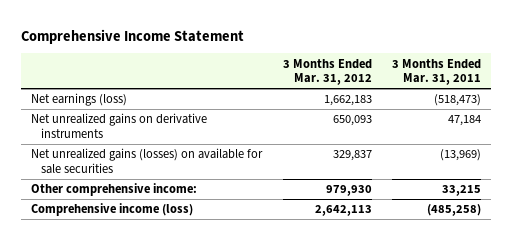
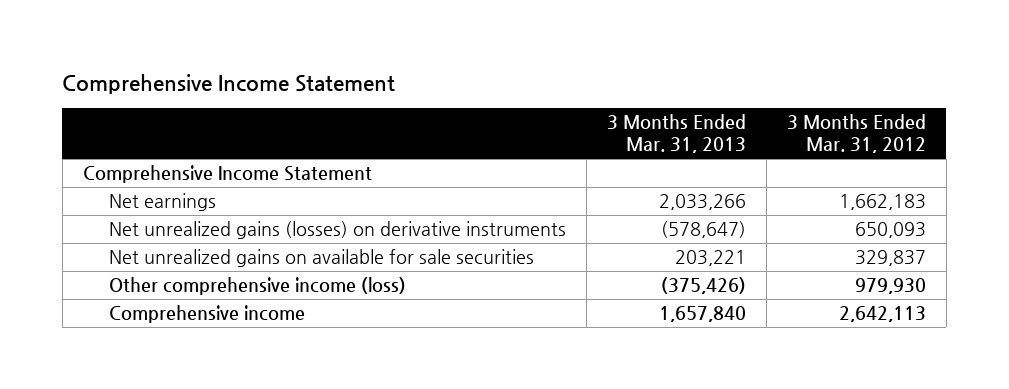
[392,58,482,86] 3 Months Ended Mar. 31, 2011 -> none
none -> [606,114,746,154] 3 Months Ended Mar. 31, 2013
none -> [82,165,372,184] Comprehensive Income Statement
[31,93,128,107] Net earnings (loss) -> [108,193,216,212] Net earnings
[31,113,208,138] Net unrealized gains on derivative instruments -> [108,221,566,240] Net unrealized gains (losses) on derivative instruments
[31,148,264,174] Net unrealized gains (losses) on available for sale securities -> [108,249,534,268] Net unrealized gains on available for sale securities
[31,183,198,197] Other comprehensive income: -> [108,277,406,296] Other comprehensive income (loss)
[31,203,194,217] Comprehensive income (loss) -> [108,305,305,324] Comprehensive income

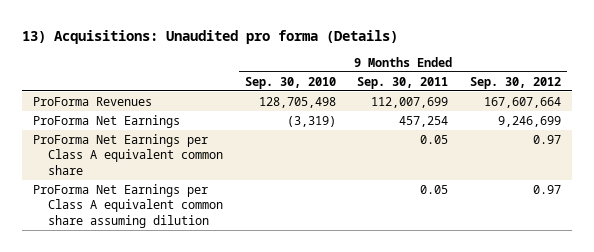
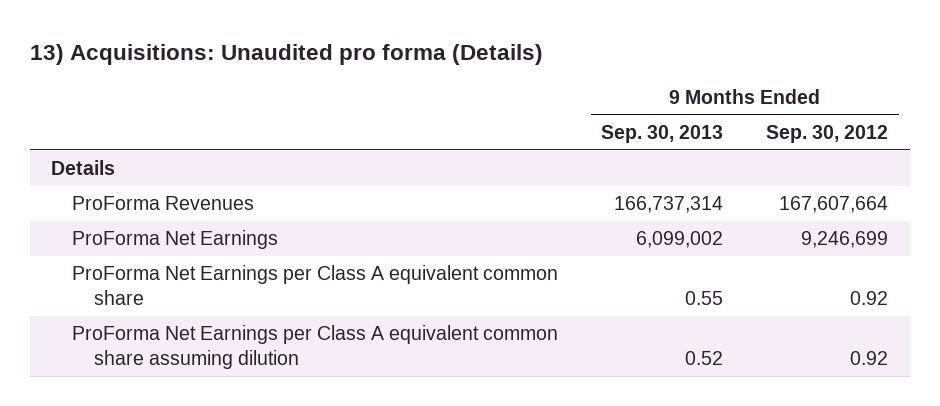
[244,76,336,89] Sep. 30, 2010 -> none
[357,76,449,89] Sep. 30, 2011 -> none
none -> [601,124,724,143] Sep. 30, 2013
none -> [51,160,116,176] Details
[533,134,562,144] 0.97 -> [850,290,889,305] 0.92
[533,184,562,194] 0.97 -> [850,350,889,365] 0.92

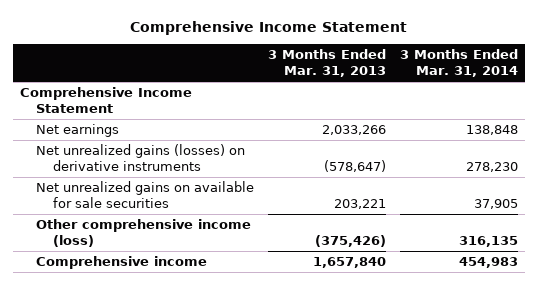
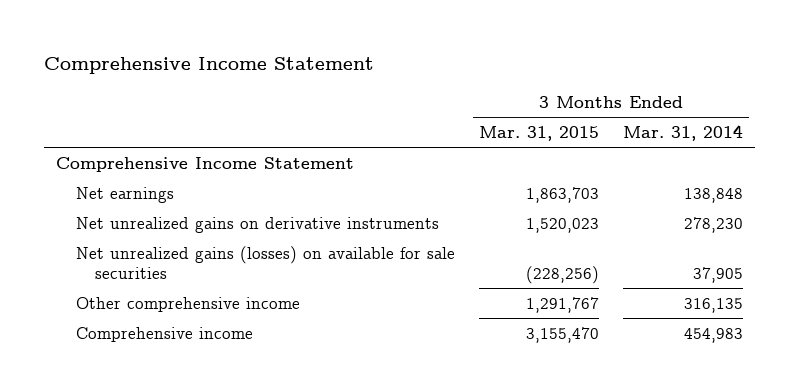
[268,49,387,77] 3 Months Ended Mar. 31, 2013 -> none
none -> [478,125,599,141] Mar. 31, 2015
[36,144,246,171] Net unrealized gains (losses) on derivative instruments -> [75,216,439,233] Net unrealized gains on derivative instruments
[36,181,255,208] Net unrealized gains on available for sale securities -> [75,245,455,280] Net unrealized gains (losses) on available for sale securities
[36,219,252,247] Other comprehensive income (loss) -> [75,296,300,312] Other comprehensive income

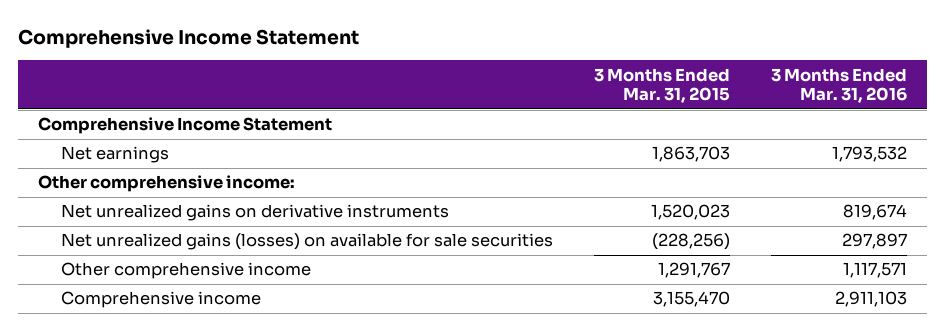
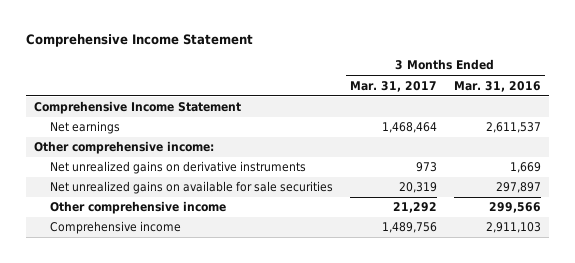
[593,67,730,104] 3 Months Ended Mar. 31, 2015 -> none
none -> [350,80,438,92] Mar. 31, 2017
[831,146,907,163] 1,793,532 -> [485,122,541,134] 2,611,537
[842,204,907,221] 819,674 -> [509,162,541,174] 1,669
[61,233,554,251] Net unrealized gains (losses) on available for sale securities -> [50,181,334,195] Net unrealized gains on available for sale securities
[842,262,907,279] 1,117,571 -> [488,202,541,214] 299,566

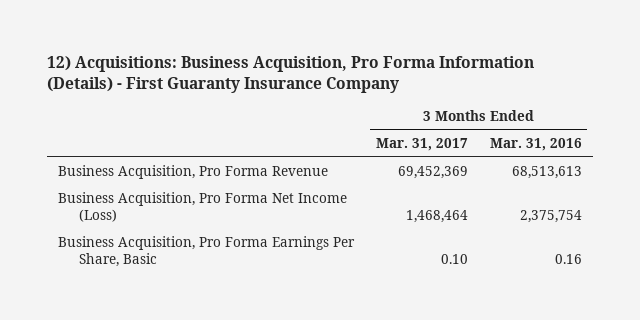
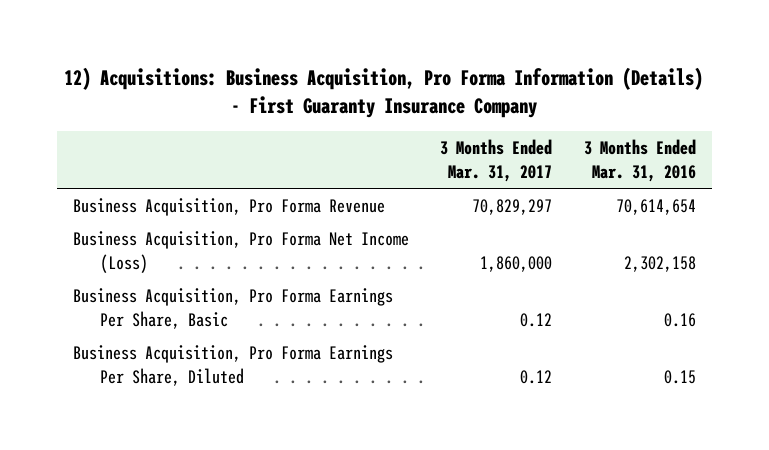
[397,166,468,180] 69,452,369 -> [472,198,553,215] 70,829,297
[511,166,582,180] 68,513,613 -> [616,198,697,215] 70,614,654
[405,210,468,224] 1,468,464 -> [480,255,553,272] 1,860,000
[519,210,582,224] 2,375,754 -> [624,255,697,272] 2,302,158
[440,254,468,265] 0.10 -> [520,312,553,327] 0.12
none -> [72,344,393,386] Business Acquisition, Pro Forma Earnings Per Share, Diluted

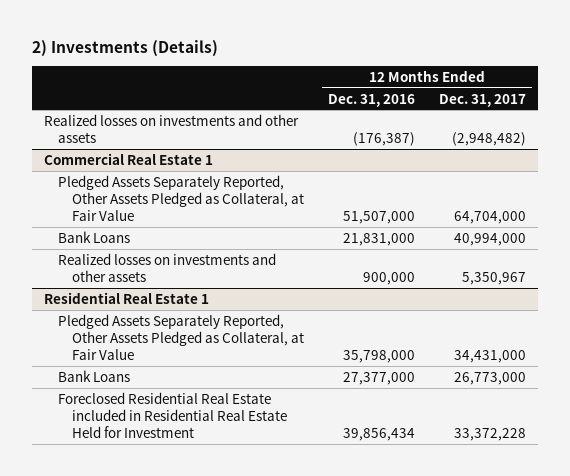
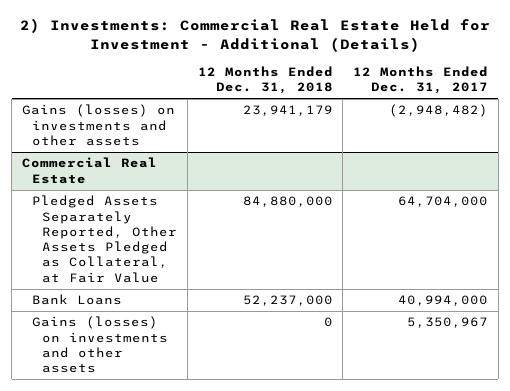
[31,39,218,57] 2) Investments (Details) -> [20,18,491,52] 2) Investments: Commercial Real Estate Held for Investment - Additional (Details)
[328,93,416,107] Dec. 31, 2016 -> none
none -> [197,65,333,94] 12 Months Ended Dec. 31, 2018
[44,113,300,143] Realized losses on investments and other assets -> [22,104,176,146] Gains (losses) on investments and other assets
[44,152,214,165] Commercial Real Estate 1 -> [22,157,158,184] Commercial Real Estate
[44,291,210,304] Residential Real Estate 1 -> none
[57,313,304,361] Pledged Assets Separately Reported, Other Assets Pledged as Collateral, at Fair Value -> none
[57,369,130,382] Bank Loans -> none
[57,391,287,439] Foreclosed Residential Real Estate included in Residential Real Estate Held for Investment -> none
[57,252,276,282] Realized losses on investments and other assets -> [32,316,169,374] Gains (losses) on investments and other assets

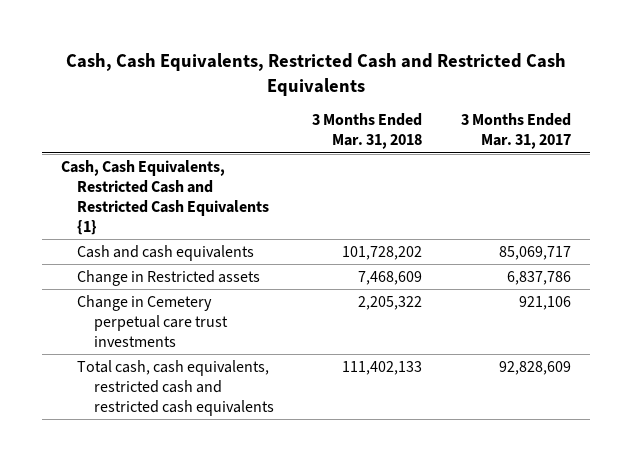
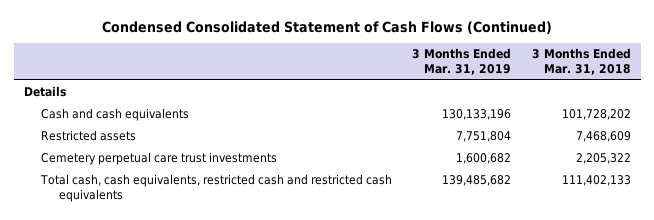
[65,52,566,96] Cash, Cash Equivalents, Restricted Cash and Restricted Cash Equivalents -> [102,20,553,34] Condensed Consolidated Statement of Cash Flows (Continued)
[460,113,571,150] 3 Months Ended Mar. 31, 2017 -> none
none -> [412,48,512,76] 3 Months Ended Mar. 31, 2019
[60,159,270,235] Cash, Cash Equivalents, Restricted Cash and Restricted Cash Equivalents {1} -> none
none -> [23,86,66,98] Details
[77,269,261,286] Change in Restricted assets -> [41,130,137,142] Restricted assets
[77,294,228,347] Change in Cemetery perpetual care trust investments -> [41,152,278,166] Cemetery perpetual care trust investments

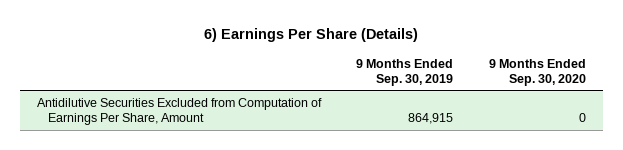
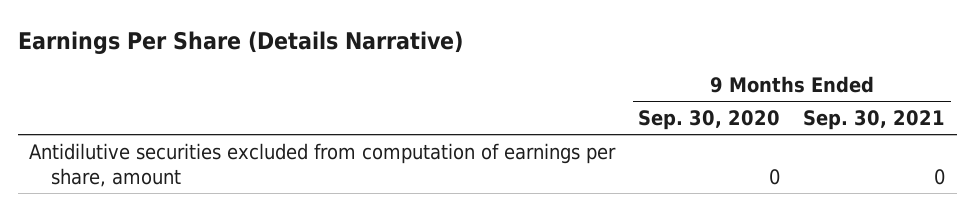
[204,28,419,43] 6) Earnings Per Share (Details) -> [17,30,463,54] Earnings Per Share (Details Narrative)
[356,58,454,87] 9 Months Ended Sep. 30, 2019 -> none
none -> [803,110,946,131] Sep. 30, 2021
[37,97,323,126] Antidilutive Securities Excluded from Computation of Earnings Per Share, Amount -> [29,142,617,188] Antidilutive securities excluded from computation of earnings per share, amount

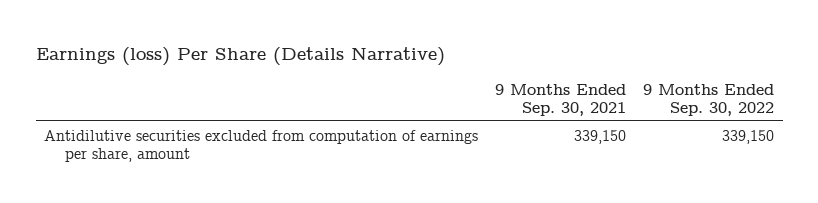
[17,30,463,54] Earnings Per Share (Details Narrative) -> [35,47,445,67] Earnings (loss) Per Share (Details Narrative)
[638,110,781,131] Sep. 30, 2020 -> none
none -> [643,83,775,116] 9 Months Ended Sep. 30, 2022
[934,169,946,186] 0 -> [574,129,627,144] 339,150

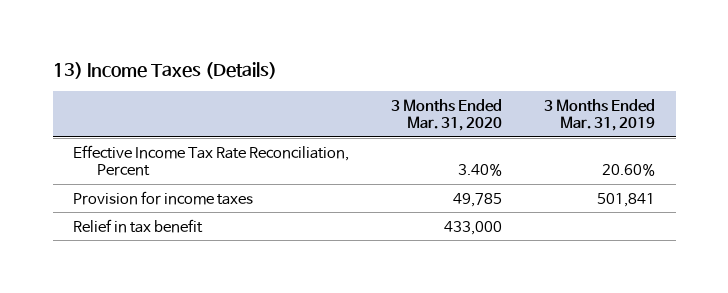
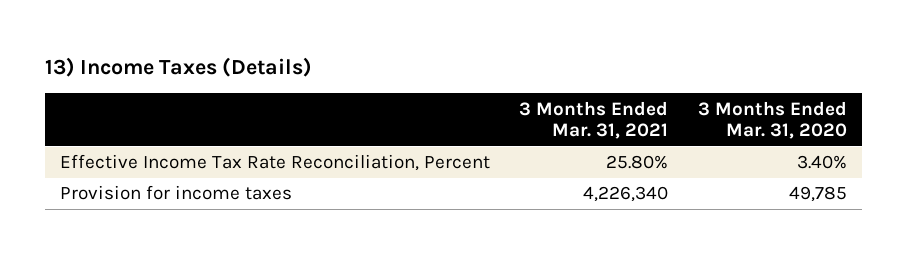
[543,98,655,132] 3 Months Ended Mar. 31, 2019 -> none
none -> [519,100,669,140] 3 Months Ended Mar. 31, 2021
[73,218,204,233] Relief in tax benefit -> none

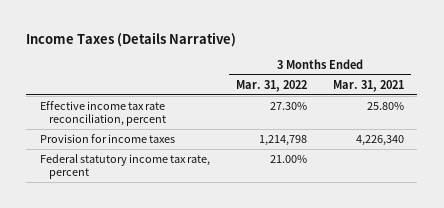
[45,57,313,78] 13) Income Taxes (Details) -> [26,31,237,47] Income Taxes (Details Narrative)
[697,100,847,140] 3 Months Ended Mar. 31, 2020 -> none
none -> [235,79,307,92] Mar. 31, 2022
[59,154,490,172] Effective Income Tax Rate Reconciliation, Percent -> [39,101,167,127] Effective income tax rate reconciliation, percent
none -> [39,154,210,180] Federal statutory income tax rate, percent

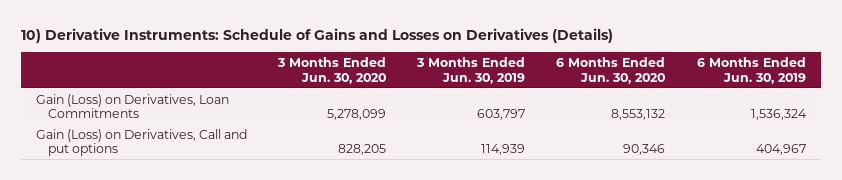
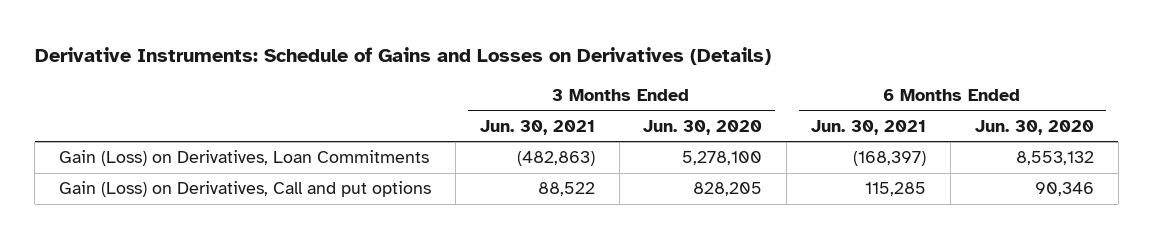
[20,28,613,44] 10) Derivative Instruments: Schedule of Gains and Losses on Derivatives (Details) -> [34,46,771,65] Derivative Instruments: Schedule of Gains and Losses on Derivatives (Details)
[416,57,526,84] 3 Months Ended Jun. 30, 2019 -> none
[696,57,806,84] 6 Months Ended Jun. 30, 2019 -> none
none -> [479,119,595,135] Jun. 30, 2021
none -> [811,119,927,135] Jun. 30, 2021
[327,109,387,121] 5,278,099 -> [682,151,763,166] 5,278,100

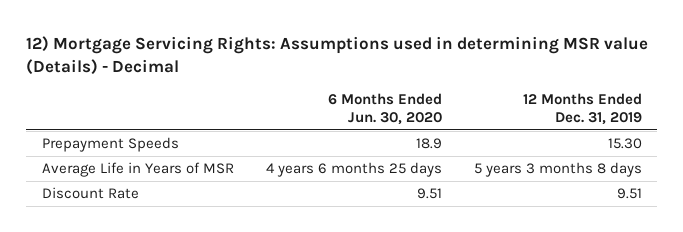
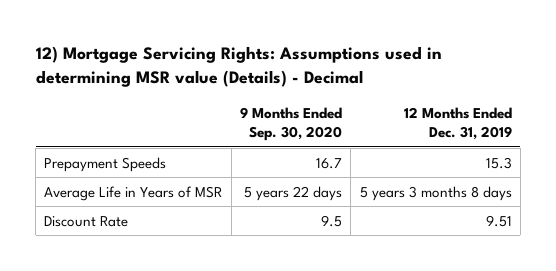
[327,92,442,125] 6 Months Ended Jun. 30, 2020 -> none
none -> [240,106,343,142] 9 Months Ended Sep. 30, 2020
[607,138,642,150] 15.30 -> [485,156,512,169] 15.3

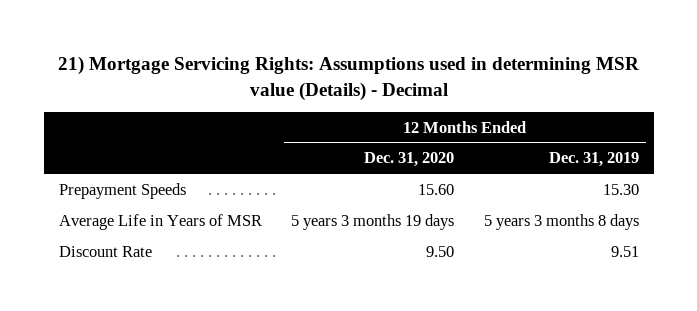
[35,46,442,87] 12) Mortgage Servicing Rights: Assumptions used in determining MSR value (Details) - Decimal -> [57,55,639,101] 21) Mortgage Servicing Rights: Assumptions used in determining MSR value (Details) - Decimal
[240,106,343,142] 9 Months Ended Sep. 30, 2020 -> none
none -> [364,152,455,168] Dec. 31, 2020
[485,156,512,169] 15.3 -> [602,183,639,195] 15.30

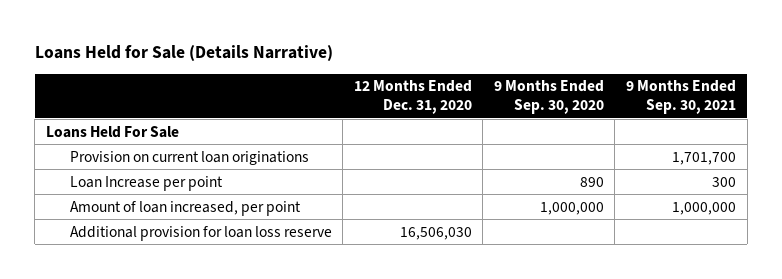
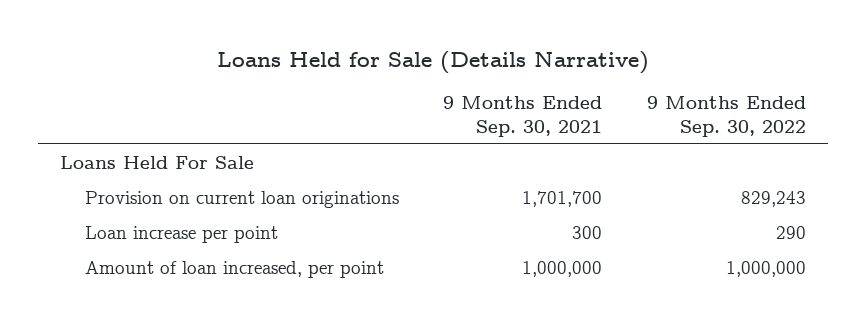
[353,80,472,115] 12 Months Ended Dec. 31, 2020 -> none
[493,80,604,115] 9 Months Ended Sep. 30, 2020 -> none
none -> [646,96,806,137] 9 Months Ended Sep. 30, 2022
[69,175,223,191] Loan Increase per point -> [85,225,279,243] Loan increase per point
[69,225,332,241] Additional provision for loan loss reserve -> none

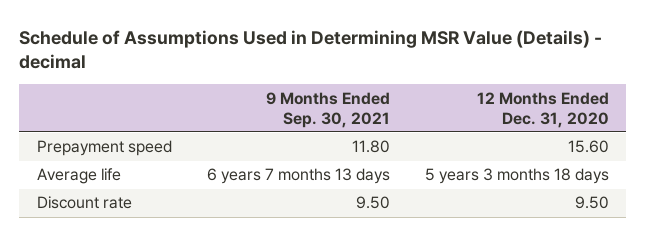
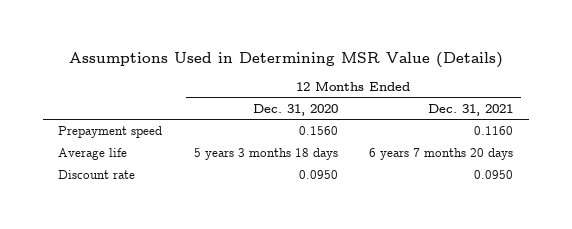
[19,29,603,70] Schedule of Assumptions Used in Determining MSR Value (Details) - decimal -> [68,51,503,68] Assumptions Used in Determining MSR Value (Details)
[265,91,390,128] 9 Months Ended Sep. 30, 2021 -> none
none -> [428,103,514,116] Dec. 31, 2021
[567,140,609,154] 15.60 -> [298,126,338,136] 0.1560
[574,196,609,210] 9.50 -> [298,170,338,180] 0.0950

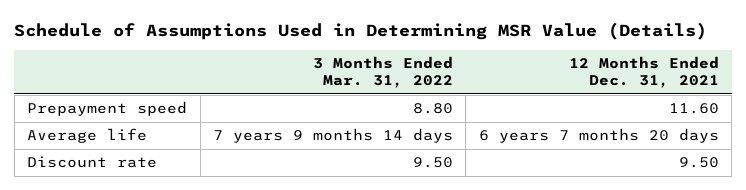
[68,51,503,68] Assumptions Used in Determining MSR Value (Details) -> [14,21,708,40] Schedule of Assumptions Used in Determining MSR Value (Details)
[252,103,338,116] Dec. 31, 2020 -> none
none -> [313,56,454,88] 3 Months Ended Mar. 31, 2022
[474,126,514,136] 0.1160 -> [668,103,719,115] 11.60
[474,170,514,180] 0.0950 -> [678,157,719,169] 9.50

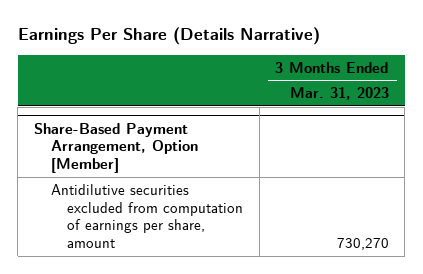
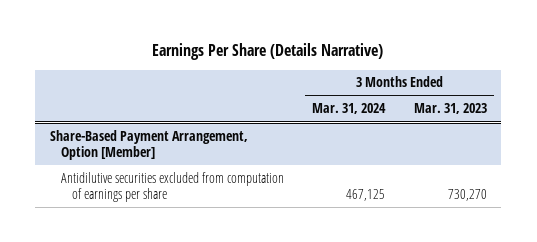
none -> [312,103,387,115] Mar. 31, 2024
[50,183,244,249] Antidilutive securities excluded from computation of earnings per share, amount -> [60,171,284,203] Antidilutive securities excluded from computation of earnings per share

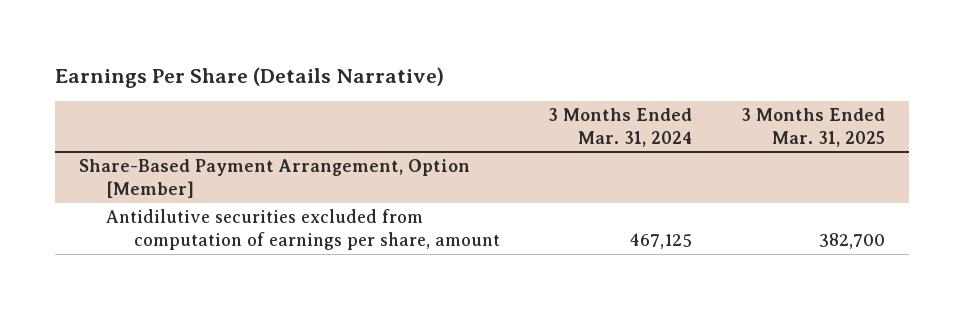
[414,103,488,115] Mar. 31, 2023 -> none
none -> [740,107,885,147] 3 Months Ended Mar. 31, 2025
[60,171,284,203] Antidilutive securities excluded from computation of earnings per share -> [106,209,500,250] Antidilutive securities excluded from computation of earnings per share, amount

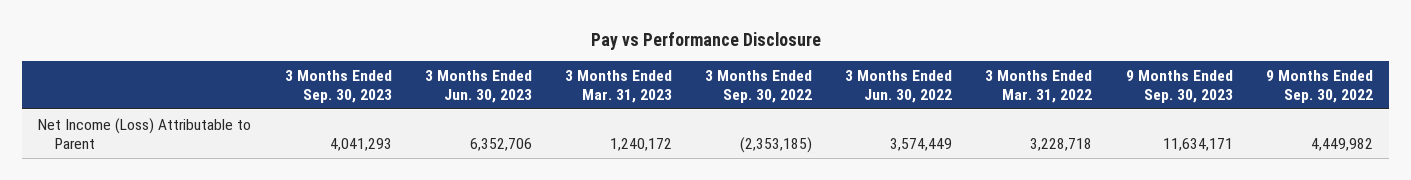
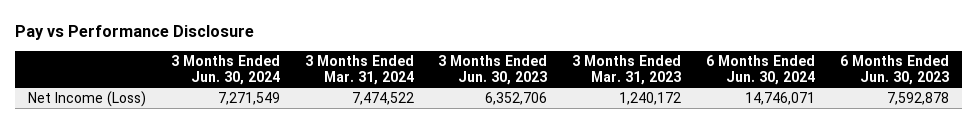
[284,69,392,103] 3 Months Ended Sep. 30, 2023 -> none
[705,69,813,103] 3 Months Ended Sep. 30, 2022 -> none
[845,69,953,103] 3 Months Ended Jun. 30, 2022 -> none
[985,69,1093,103] 3 Months Ended Mar. 31, 2022 -> none
[1125,69,1233,103] 9 Months Ended Sep. 30, 2023 -> none
[1265,69,1373,103] 9 Months Ended Sep. 30, 2022 -> none
none -> [170,55,280,86] 3 Months Ended Jun. 30, 2024
none -> [304,55,414,86] 3 Months Ended Mar. 31, 2024
none -> [706,55,816,86] 6 Months Ended Jun. 30, 2024
none -> [840,55,950,86] 6 Months Ended Jun. 30, 2023
[38,117,252,149] Net Income (Loss) Attributable to Parent -> [27,91,146,108] Net Income (Loss)

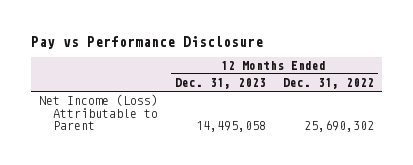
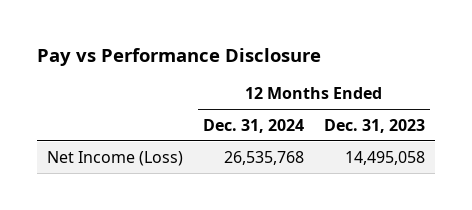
[282,78,374,90] Dec. 31, 2022 -> none
none -> [203,118,305,133] Dec. 31, 2024
[39,94,159,131] Net Income (Loss) Attributable to Parent -> [46,151,183,167] Net Income (Loss)

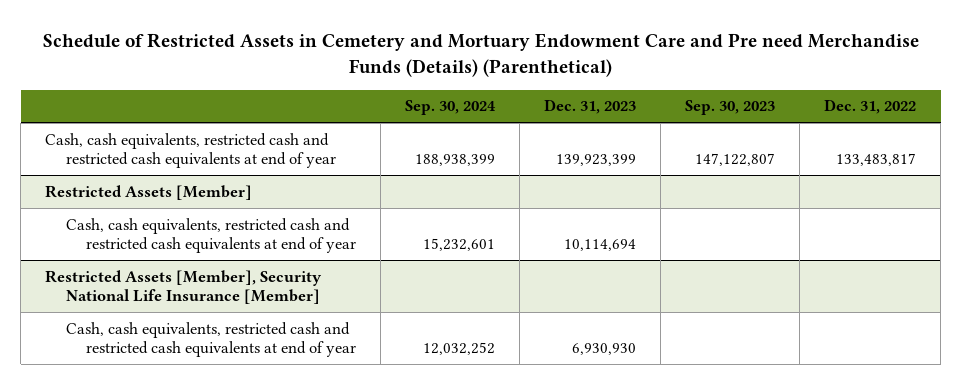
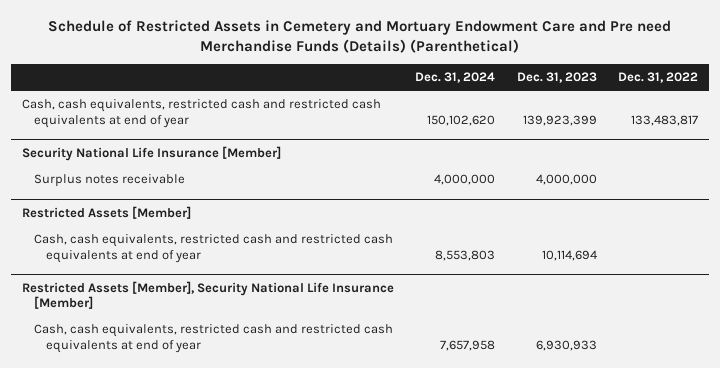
[405,100,497,116] Sep. 30, 2024 -> none
[685,100,776,116] Sep. 30, 2023 -> none
none -> [415,72,496,84] Dec. 31, 2024
none -> [21,145,281,161] Security National Life Insurance [Member]
none -> [33,173,185,187] Surplus notes receivable
[572,343,637,356] 6,930,930 -> [535,339,597,351] 6,930,933

